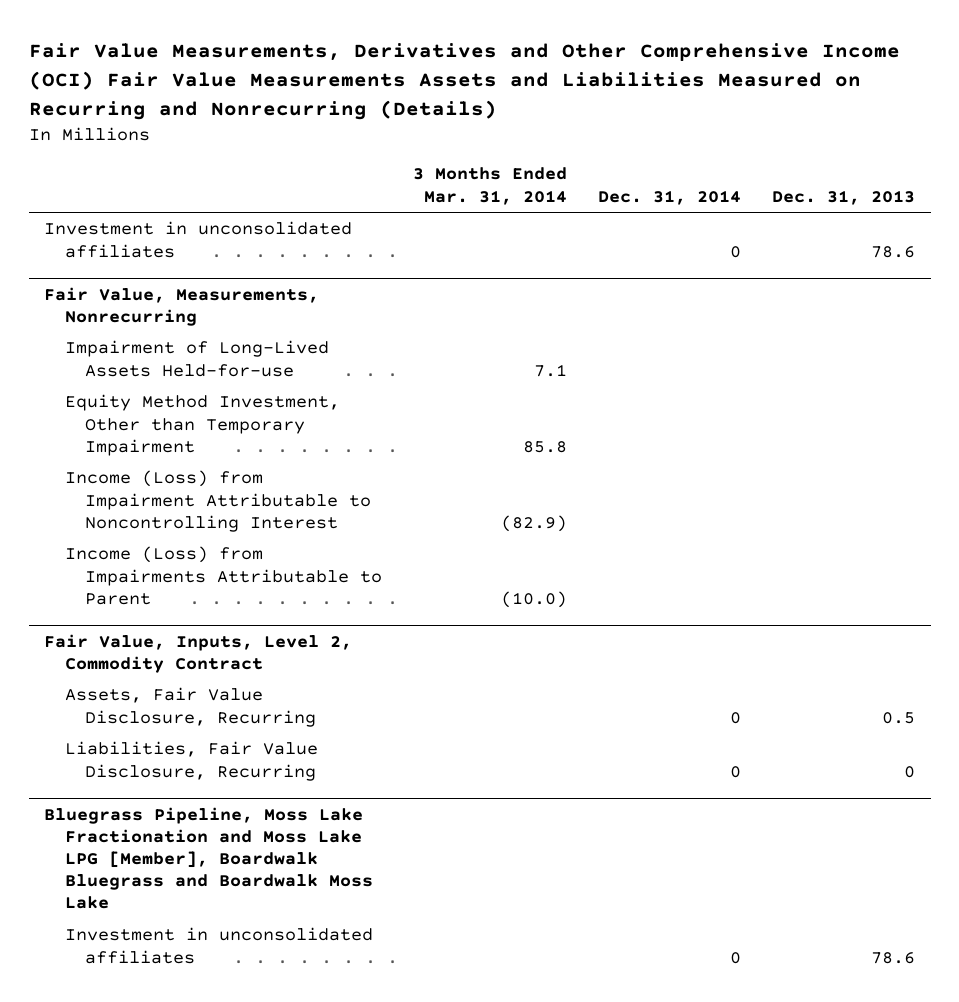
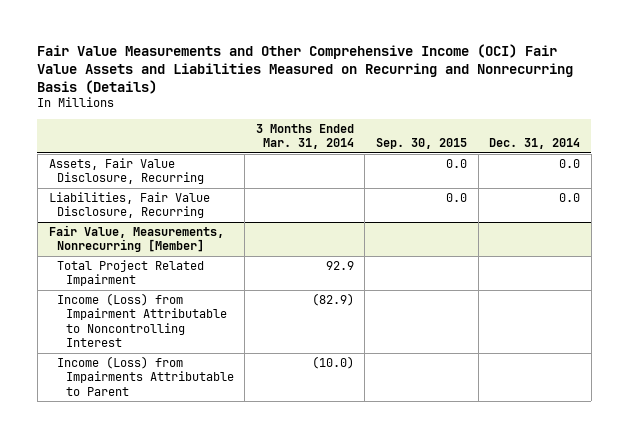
[28,43,900,120] Fair Value Measurements, Derivatives and Other Comprehensive Income (OCI) Fair Value Measurements Assets and Liabilities Measured on Recurring and Nonrecurring (Details) -> [37,43,574,94] Fair Value Measurements and Other Comprehensive Income (OCI) Fair Value Assets and Liabilities Measured on Recurring and Nonrecurring Basis (Details)
[772,189,916,205] Dec. 31, 2013 -> none
none -> [376,138,468,150] Sep. 30, 2015
[44,221,353,258] Investment in unconsolidated affiliates -> none
[64,340,329,377] Impairment of Long-Lived Assets Held-for-use -> none
[64,394,340,456] Equity Method Investment, Other than Temporary Impairment -> none
none -> [48,157,205,185] Assets, Fair Value Disclosure, Recurring
none -> [48,191,210,219] Liabilities, Fair Value Disclosure, Recurring
[44,286,320,326] Fair Value, Measurements, Nonrecurring -> [48,224,224,253] Fair Value, Measurements, Nonrecurring [Member]
none -> [57,259,205,287] Total Project Related Impairment
[44,633,353,673] Fair Value, Inputs, Level 2, Commodity Contract -> none
[64,687,317,727] Assets, Fair Value Disclosure, Recurring -> none
[64,741,318,781] Liabilities, Fair Value Disclosure, Recurring -> none
[44,806,373,909] Bluegrass Pipeline, Moss Lake Fractionation and Moss Lake LPG [Member], Boardwalk Bluegrass and Boardwalk Moss Lake -> none
[64,927,373,964] Investment in unconsolidated affiliates -> none

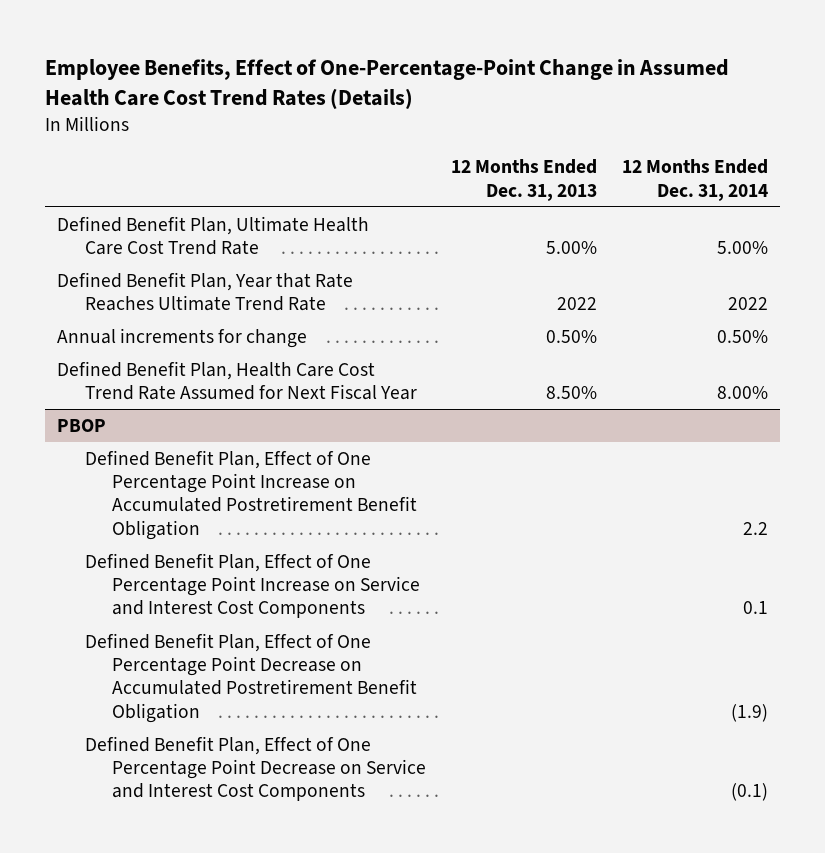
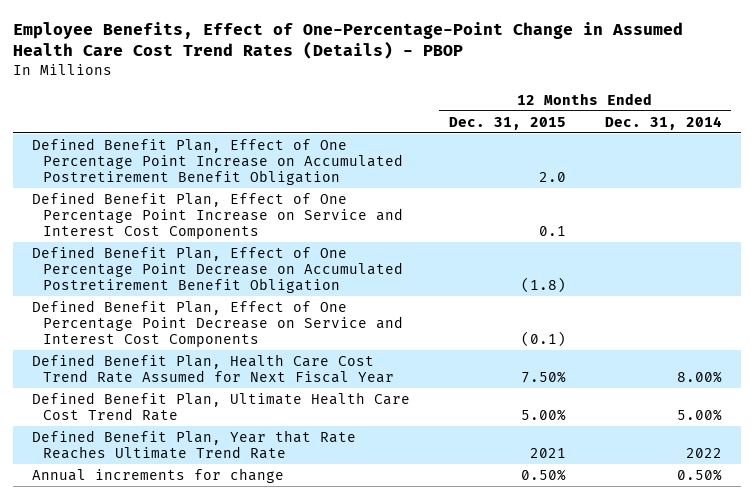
[44,58,729,109] Employee Benefits, Effect of One-Percentage-Point Change in Assumed Health Care Cost Trend Rates (Details) -> [12,21,683,60] Employee Benefits, Effect of One-Percentage-Point Change in Assumed Health Care Cost Trend Rates (Details) - PBOP
[450,159,597,201] 12 Months Ended Dec. 31, 2013 -> none
none -> [448,116,566,130] Dec. 31, 2015
none -> [32,137,403,185] Defined Benefit Plan, Effect of One Percentage Point Increase on Accumulated Postretirement Benefit Obligation
none -> [32,191,403,239] Defined Benefit Plan, Effect of One Percentage Point Increase on Service and Interest Cost Components
none -> [32,245,403,293] Defined Benefit Plan, Effect of One Percentage Point Decrease on Accumulated Postretirement Benefit Obligation
none -> [32,299,403,347] Defined Benefit Plan, Effect of One Percentage Point Decrease on Service and Interest Cost Components
[57,360,417,401] Defined Benefit Plan, Health Care Cost Trend Rate Assumed for Next Fiscal Year -> [32,353,394,383] Defined Benefit Plan, Health Care Cost Trend Rate Assumed for Next Fiscal Year
[57,418,107,432] PBOP -> none
[84,449,418,540] Defined Benefit Plan, Effect of One Percentage Point Increase on Accumulated Postretirement Benefit Obligation -> none
[84,552,421,619] Defined Benefit Plan, Effect of One Percentage Point Increase on Service and Interest Cost Components -> none
[84,632,418,723] Defined Benefit Plan, Effect of One Percentage Point Decrease on Accumulated Postretirement Benefit Obligation -> none
[84,735,427,802] Defined Benefit Plan, Effect of One Percentage Point Decrease on Service and Interest Cost Components -> none

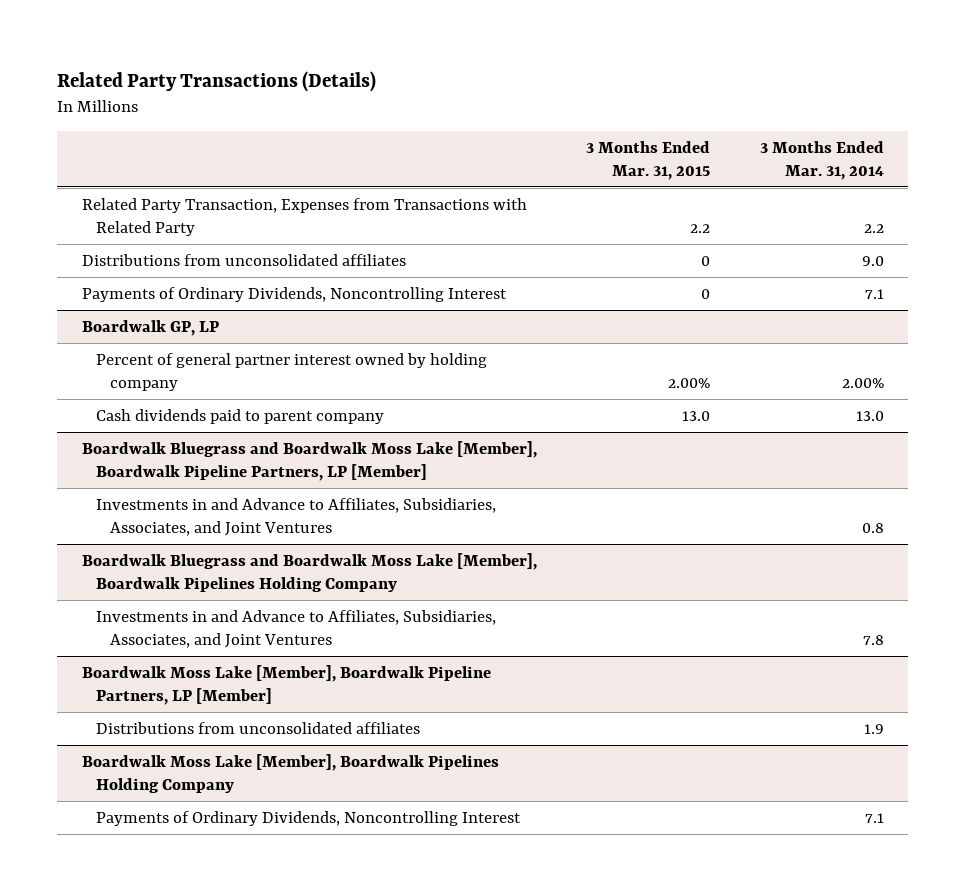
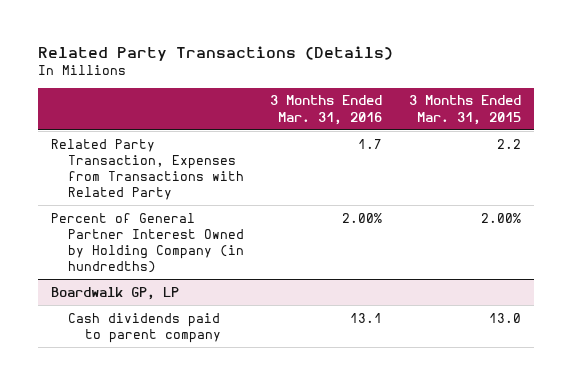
[759,140,884,180] 3 Months Ended Mar. 31, 2014 -> none
none -> [270,95,383,125] 3 Months Ended Mar. 31, 2016
[81,253,406,266] Distributions from unconsolidated affiliates -> none
[81,286,507,302] Payments of Ordinary Dividends, Noncontrolling Interest -> none
none -> [51,212,245,274] Percent of General Partner Interest Owned by Holding Company (in hundredths)
[95,352,487,391] Percent of general partner interest owned by holding company -> none
[81,440,537,481] Boardwalk Bluegrass and Boardwalk Moss Lake [Member], Boardwalk Pipeline Partners, LP [Member] -> none
[95,497,496,536] Investments in and Advance to Affiliates, Subsidiaries, Associates, and Joint Ventures -> none
[81,552,537,592] Boardwalk Bluegrass and Boardwalk Moss Lake [Member], Boardwalk Pipelines Holding Company -> none
[95,609,496,648] Investments in and Advance to Affiliates, Subsidiaries, Associates, and Joint Ventures -> none
[81,664,491,705] Boardwalk Moss Lake [Member], Boardwalk Pipeline Partners, LP [Member] -> none
[95,721,420,734] Distributions from unconsolidated affiliates -> none
[81,753,499,793] Boardwalk Moss Lake [Member], Boardwalk Pipelines Holding Company -> none
[95,810,521,826] Payments of Ordinary Dividends, Noncontrolling Interest -> none

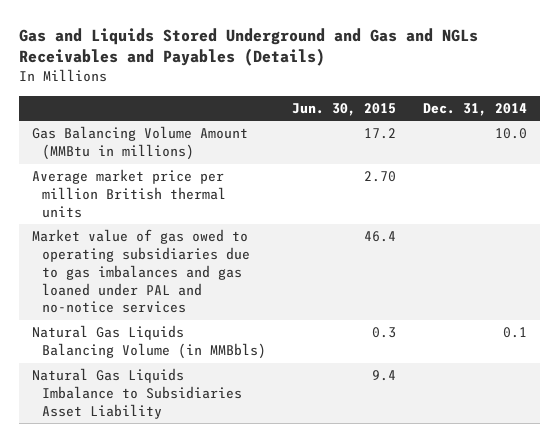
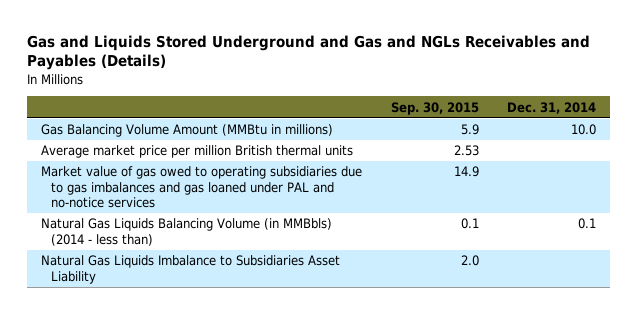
[292,102,397,116] Jun. 30, 2015 -> none
none -> [390,101,479,115] Sep. 30, 2015
[31,325,266,360] Natural Gas Liquids Balancing Volume (in MMBbls) -> [41,218,333,246] Natural Gas Liquids Balancing Volume (in MMBbls) (2014 - less than)

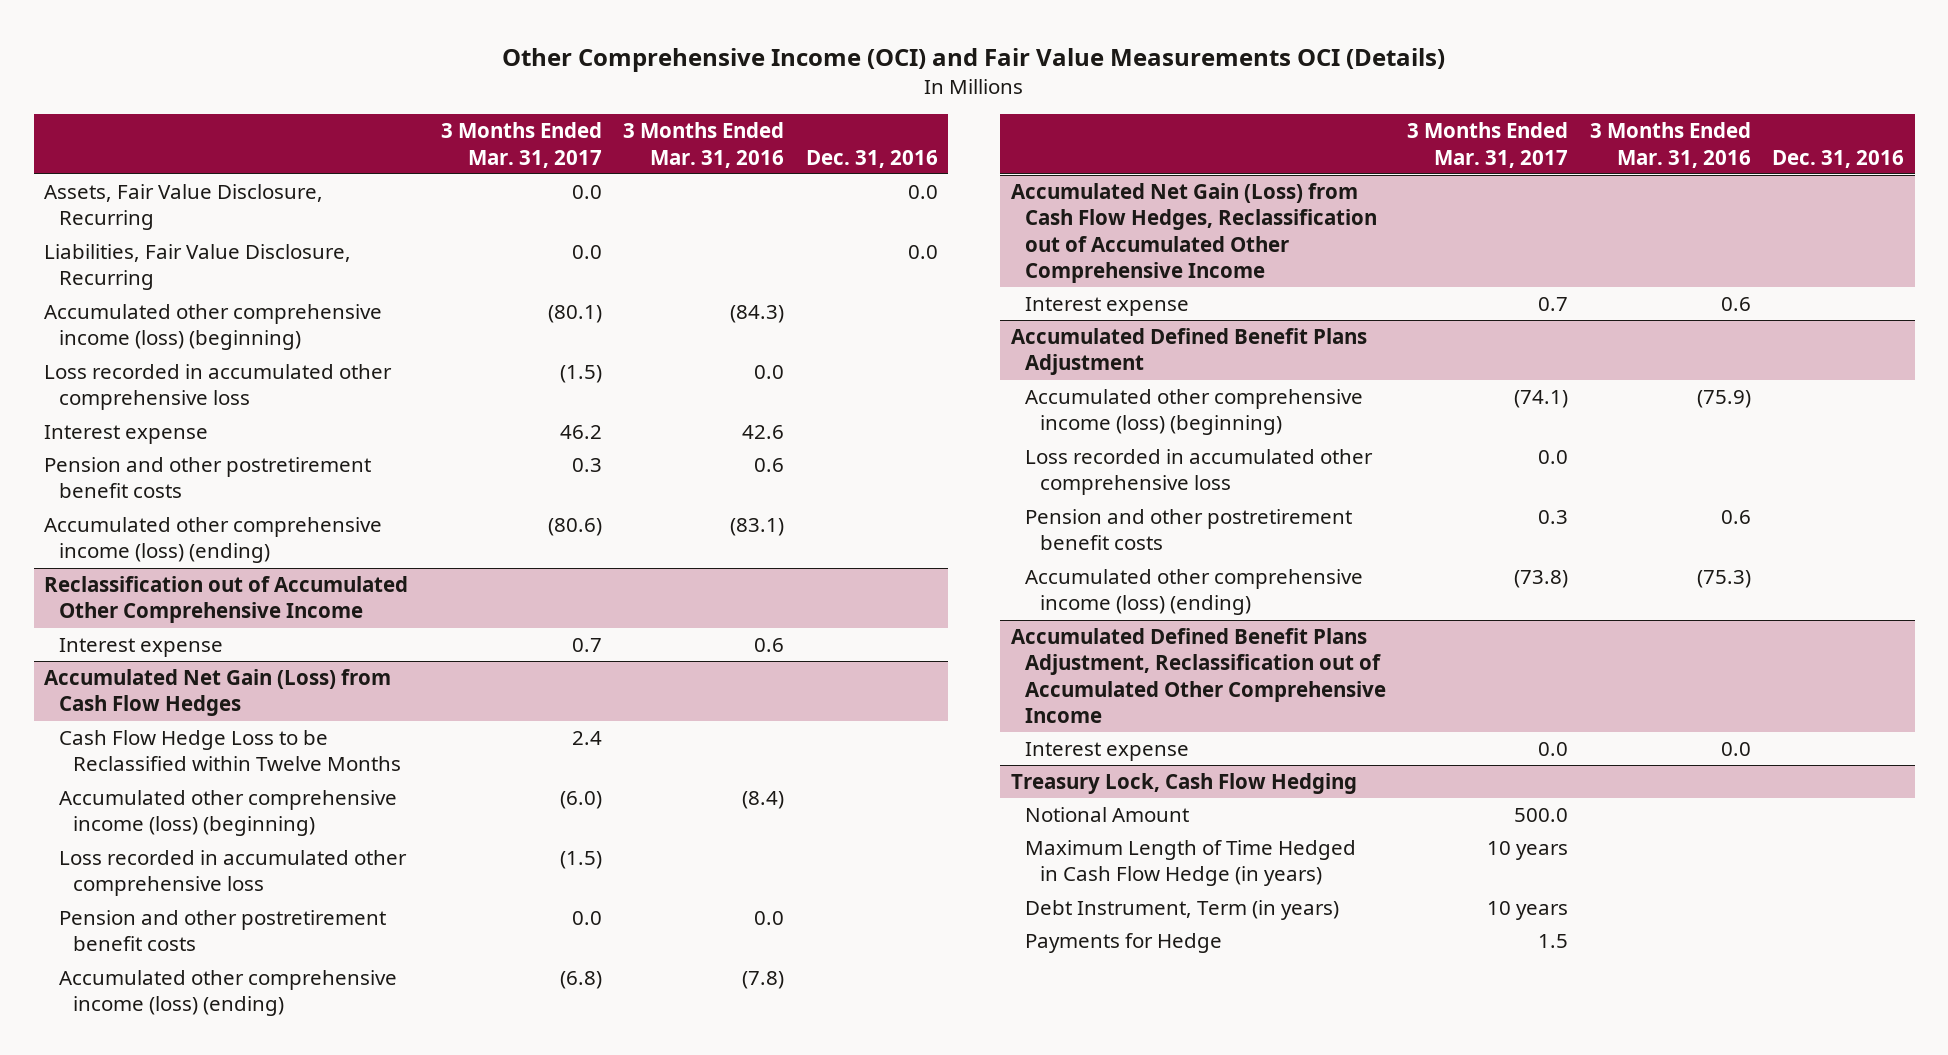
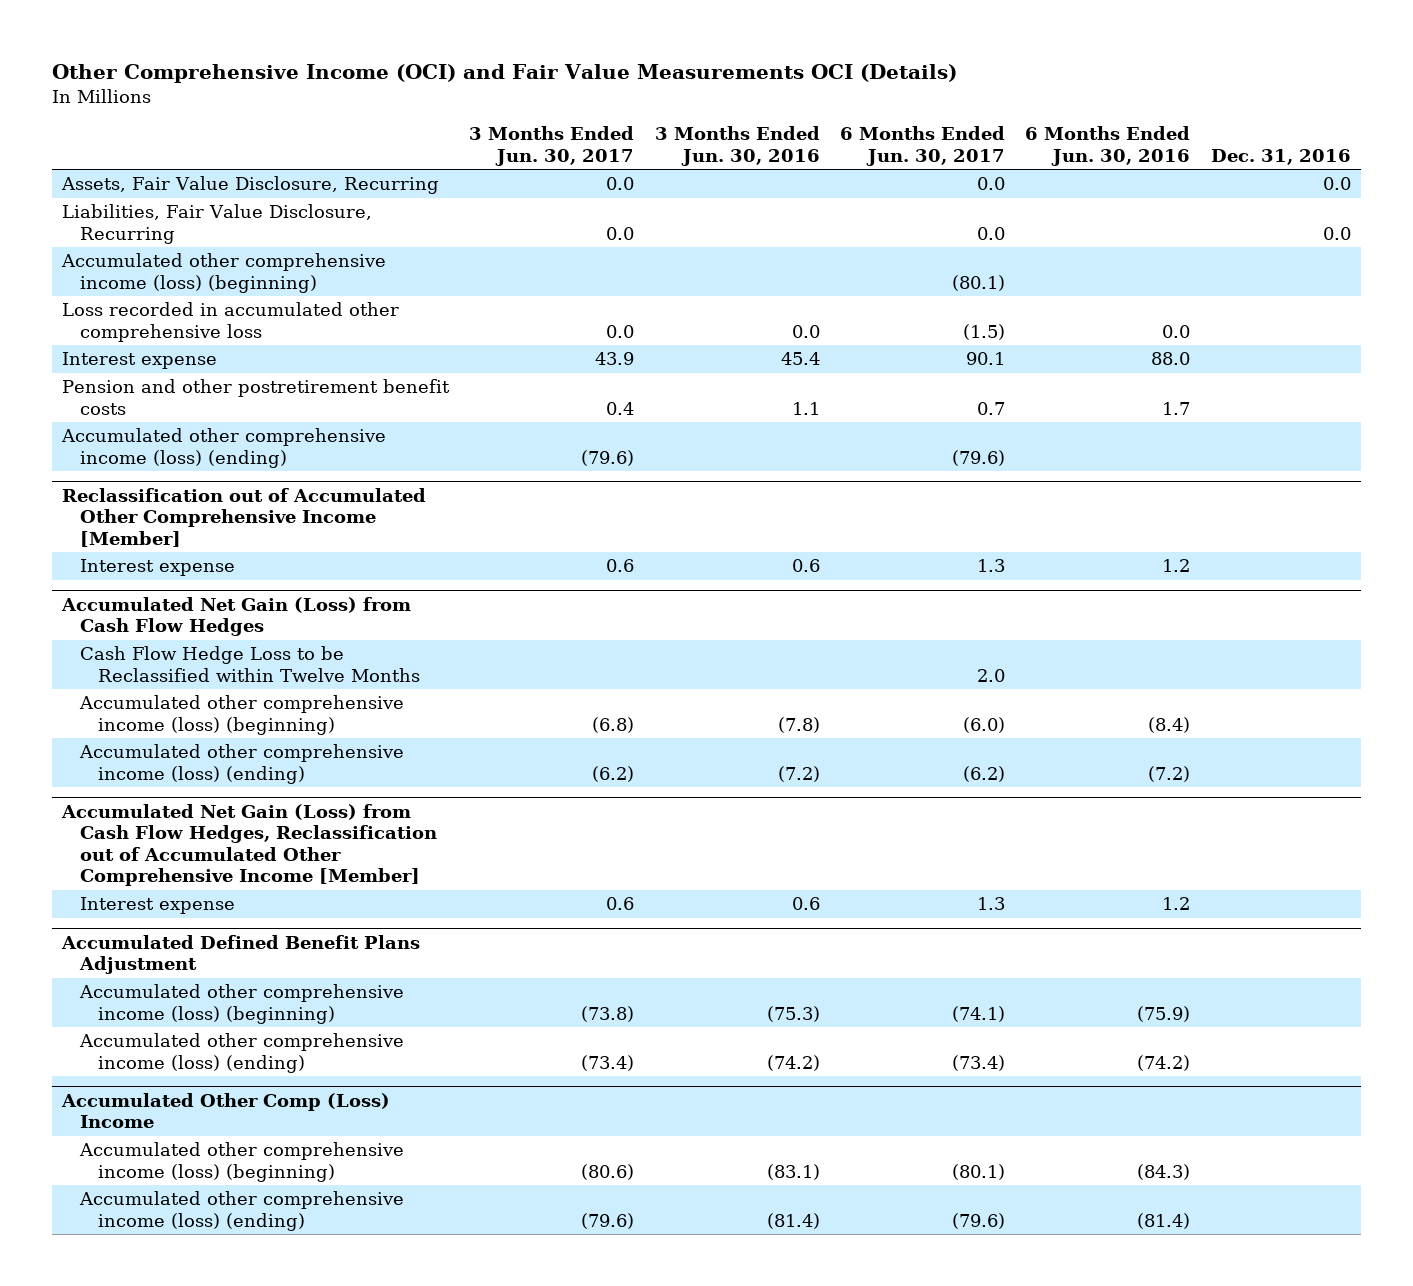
[441,122,603,168] 3 Months Ended Mar. 31, 2017 -> none
[623,122,785,168] 3 Months Ended Mar. 31, 2016 -> none
none -> [469,126,635,166] 3 Months Ended Jun. 30, 2017
none -> [654,126,820,166] 3 Months Ended Jun. 30, 2016
none -> [840,126,1006,166] 6 Months Ended Jun. 30, 2017
none -> [1025,126,1191,166] 6 Months Ended Jun. 30, 2016
[44,576,409,624] Reclassification out of Accumulated Other Comprehensive Income -> [62,487,427,547] Reclassification out of Accumulated Other Comprehensive Income [Member]
[58,850,407,897] Loss recorded in accumulated other comprehensive loss -> none
[58,910,386,952] Pension and other postretirement benefit costs -> none
[1010,183,1378,284] Accumulated Net Gain (Loss) from Cash Flow Hedges, Reclassification out of Accumulated Other Comprehensive Income -> [61,803,438,887] Accumulated Net Gain (Loss) from Cash Flow Hedges, Reclassification out of Accumulated Other Comprehensive Income [Member]
[1025,449,1374,496] Loss recorded in accumulated other comprehensive loss -> none
[1025,509,1353,551] Pension and other postretirement benefit costs -> none
[1010,628,1387,724] Accumulated Defined Benefit Plans Adjustment, Reclassification out of Accumulated Other Comprehensive Income -> none
[1025,742,1190,762] Interest expense -> none
[1010,773,1357,795] Treasury Lock, Cash Flow Hedging -> none
[1025,807,1190,823] Notional Amount -> none
[1025,840,1357,887] Maximum Length of Time Hedged in Cash Flow Hedge (in years) -> none
[1025,900,1340,921] Debt Instrument, Term (in years) -> none
[1025,933,1223,954] Payments for Hedge -> none
none -> [61,1092,391,1129] Accumulated Other Comp (Loss) Income
none -> [79,1142,405,1182] Accumulated other comprehensive income (loss) (beginning)
none -> [79,1191,405,1231] Accumulated other comprehensive income (loss) (ending)

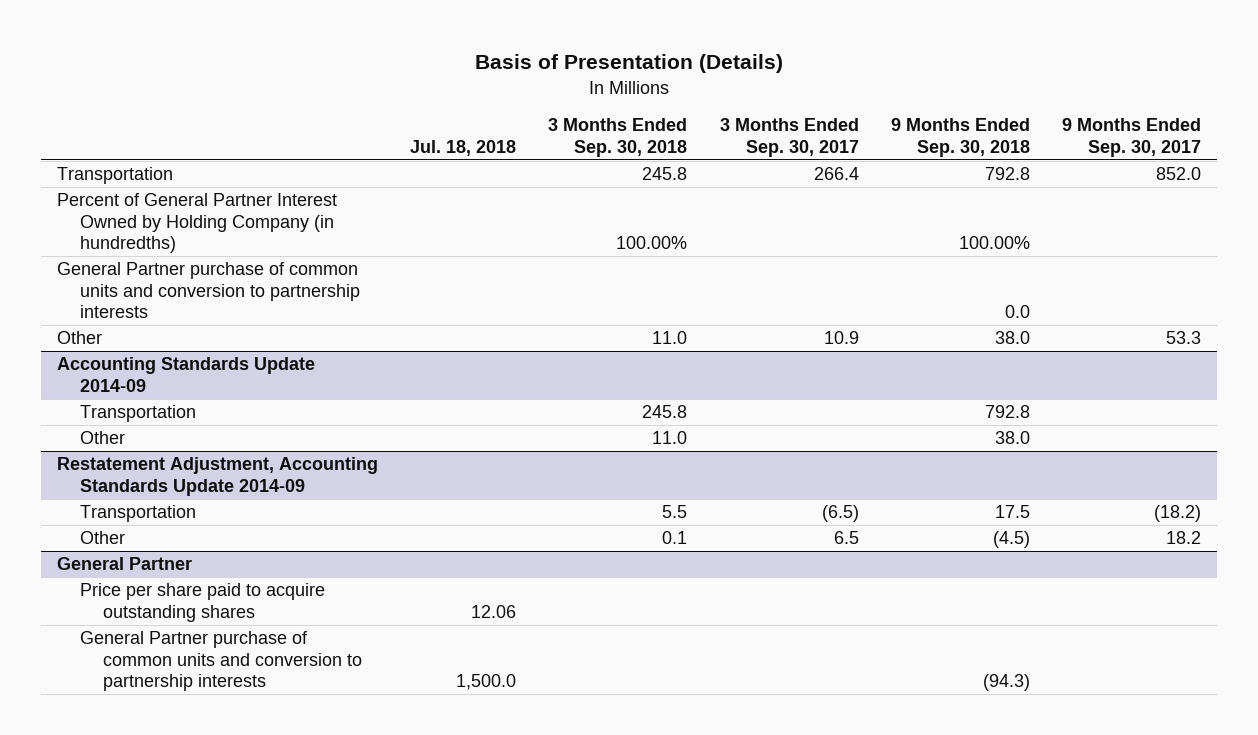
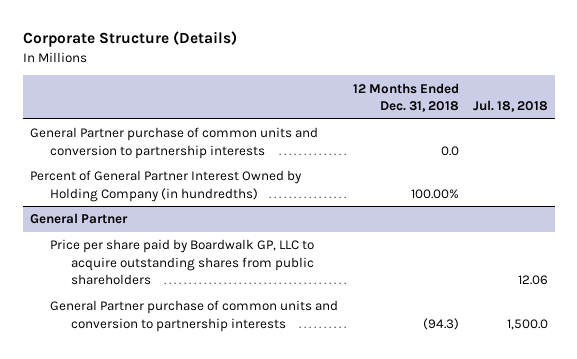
[474,54,783,74] Basis of Presentation (Details) -> [22,31,237,48] Corporate Structure (Details)
[548,118,688,157] 3 Months Ended Sep. 30, 2018 -> none
[719,118,859,157] 3 Months Ended Sep. 30, 2017 -> none
[890,118,1030,157] 9 Months Ended Sep. 30, 2018 -> none
[1061,118,1201,157] 9 Months Ended Sep. 30, 2017 -> none
none -> [352,82,459,112] 12 Months Ended Dec. 31, 2018
[57,167,174,185] Transportation -> none
[57,331,103,345] Other -> none
[57,357,316,392] Accounting Standards Update 2014-09 -> none
[80,405,197,423] Transportation -> none
[80,431,126,445] Other -> none
[57,457,379,496] Restatement Adjustment, Accounting Standards Update 2014-09 -> none
[80,505,197,523] Transportation -> none
[80,531,126,545] Other -> none
[57,193,338,254] Percent of General Partner Interest Owned by Holding Company (in hundredths) -> [29,170,302,202] Percent of General Partner Interest Owned by Holding Company (in hundredths)
[80,583,326,622] Price per share paid to acquire outstanding shares -> [50,239,315,285] Price per share paid by Boardwalk GP, LLC to acquire outstanding shares from public shareholders

